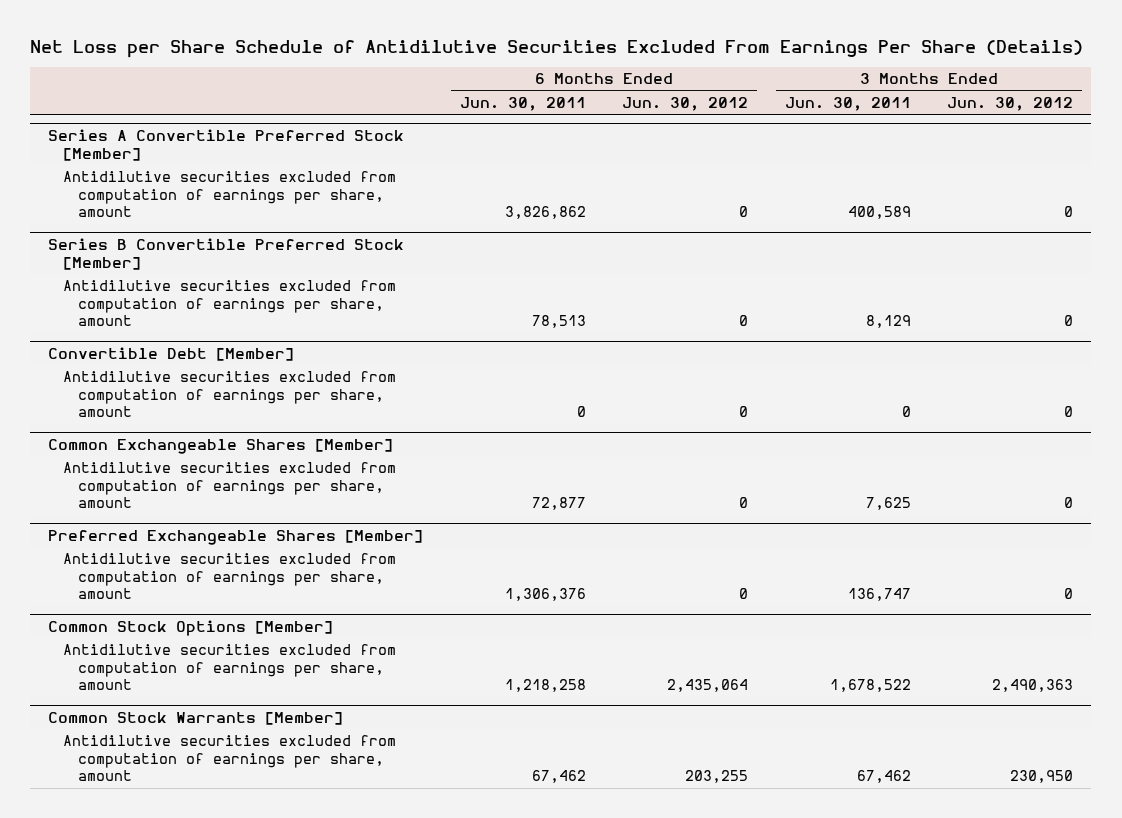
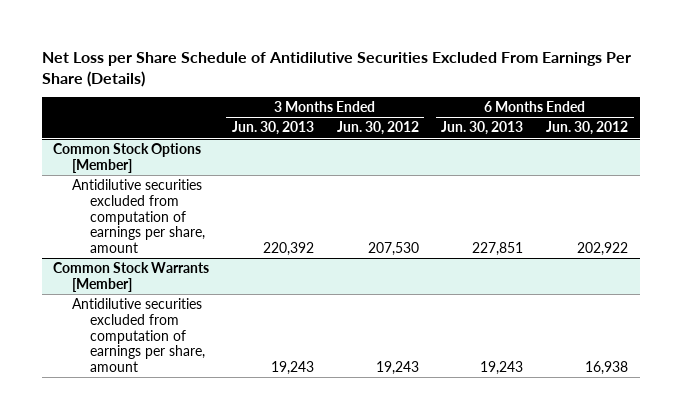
[459,96,586,111] Jun. 30, 2011 -> none
[784,96,911,111] Jun. 30, 2011 -> none
none -> [232,121,315,136] Jun. 30, 2013
none -> [441,121,524,136] Jun. 30, 2013
[48,129,405,161] Series A Convertible Preferred Stock [Member] -> none
[63,171,397,218] Antidilutive securities excluded from computation of earnings per share, amount -> none
[48,238,405,270] Series B Convertible Preferred Stock [Member] -> none
[63,280,397,327] Antidilutive securities excluded from computation of earnings per share, amount -> none
[48,347,295,362] Convertible Debt [Member] -> none
[63,371,397,418] Antidilutive securities excluded from computation of earnings per share, amount -> none
[48,439,394,455] Common Exchangeable Shares [Member] -> none
[63,462,397,509] Antidilutive securities excluded from computation of earnings per share, amount -> none
[48,530,424,546] Preferred Exchangeable Shares [Member] -> none
[63,553,397,600] Antidilutive securities excluded from computation of earnings per share, amount -> none
[667,679,749,693] 2,435,064 -> [577,242,629,257] 202,922
[992,679,1074,693] 2,490,363 -> [367,242,419,257] 207,530
[685,770,749,784] 203,255 -> [585,361,629,376] 16,938
[1010,770,1074,784] 230,950 -> [375,361,419,376] 19,243

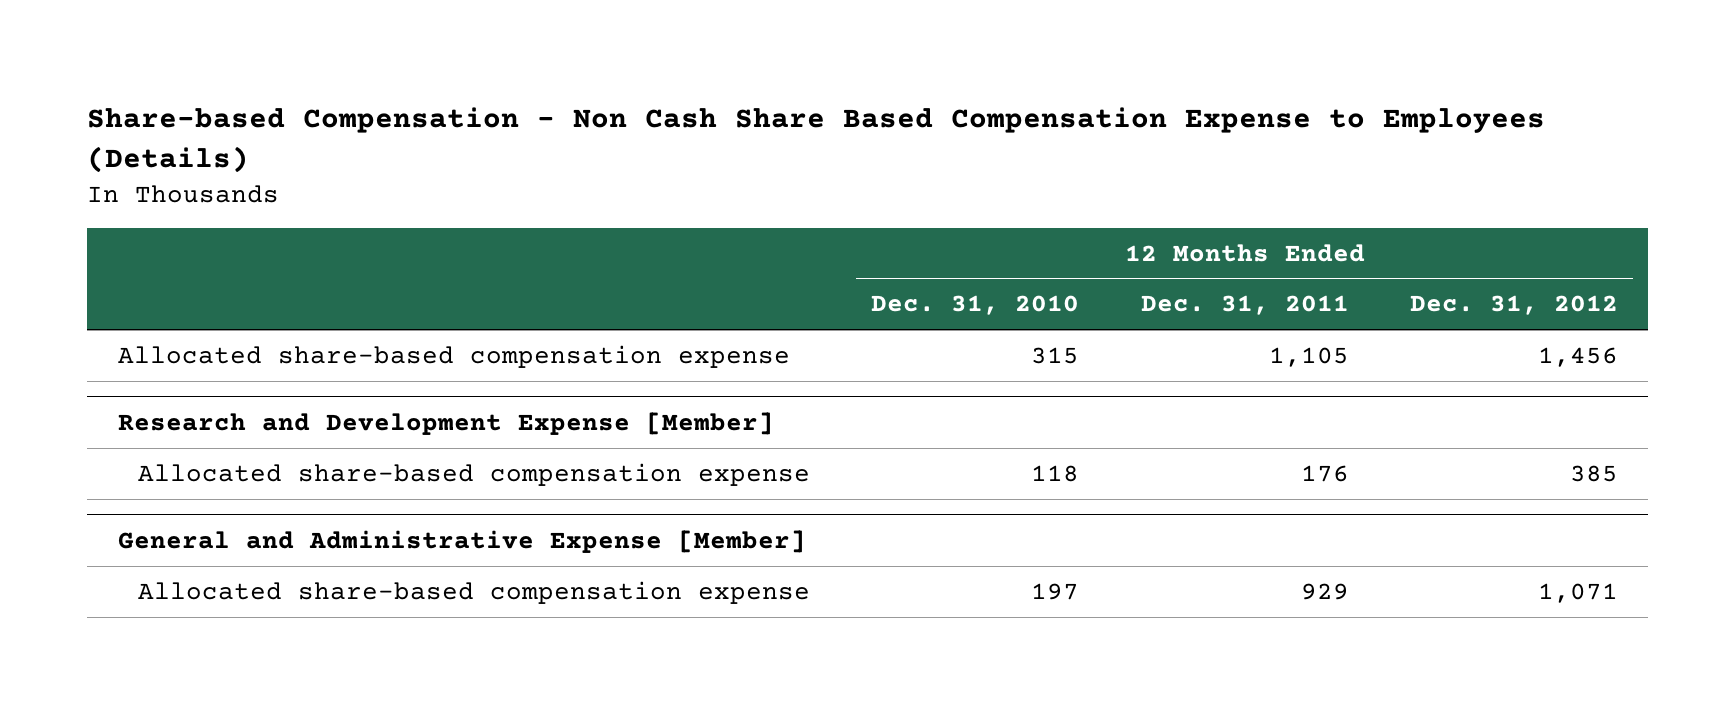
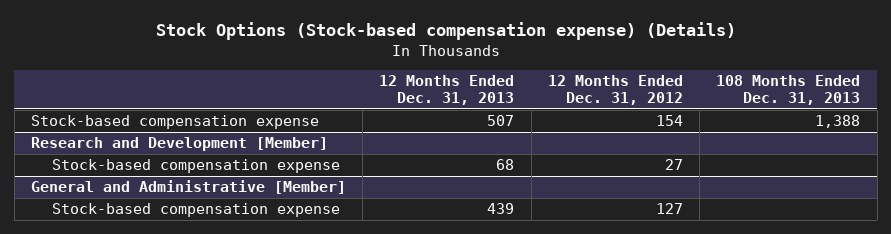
[87,107,1546,174] Share-based Compensation - Non Cash Share Based Compensation Expense to Employees (Details) -> [155,22,736,41] Stock Options (Stock-based compensation expense) (Details)
[871,295,1080,316] Dec. 31, 2010 -> none
[1140,295,1349,316] Dec. 31, 2011 -> none
none -> [379,74,515,106] 12 Months Ended Dec. 31, 2013
none -> [716,74,861,106] 108 Months Ended Dec. 31, 2013
[117,344,790,368] Allocated share-based compensation expense -> [30,115,319,130] Stock-based compensation expense
[1537,346,1618,367] 1,456 -> [655,115,683,127] 154
[117,411,774,435] Research and Development Expense [Member] -> [30,137,328,152] Research and Development [Member]
[138,462,811,486] Allocated share-based compensation expense -> [51,159,340,174] Stock-based compensation expense
[1569,464,1618,482] 385 -> [664,159,683,171] 27
[117,529,806,553] General and Administrative Expense [Member] -> [30,180,346,195] General and Administrative [Member]
[138,580,811,604] Allocated share-based compensation expense -> [51,203,340,218] Stock-based compensation expense
[1537,582,1618,603] 1,071 -> [655,203,683,215] 127

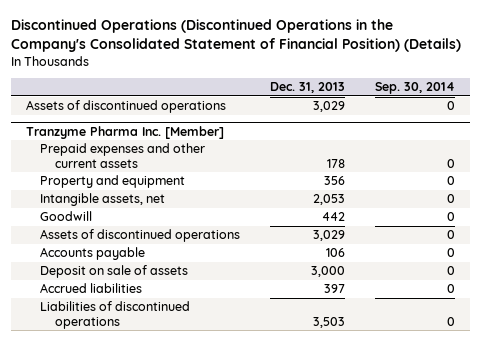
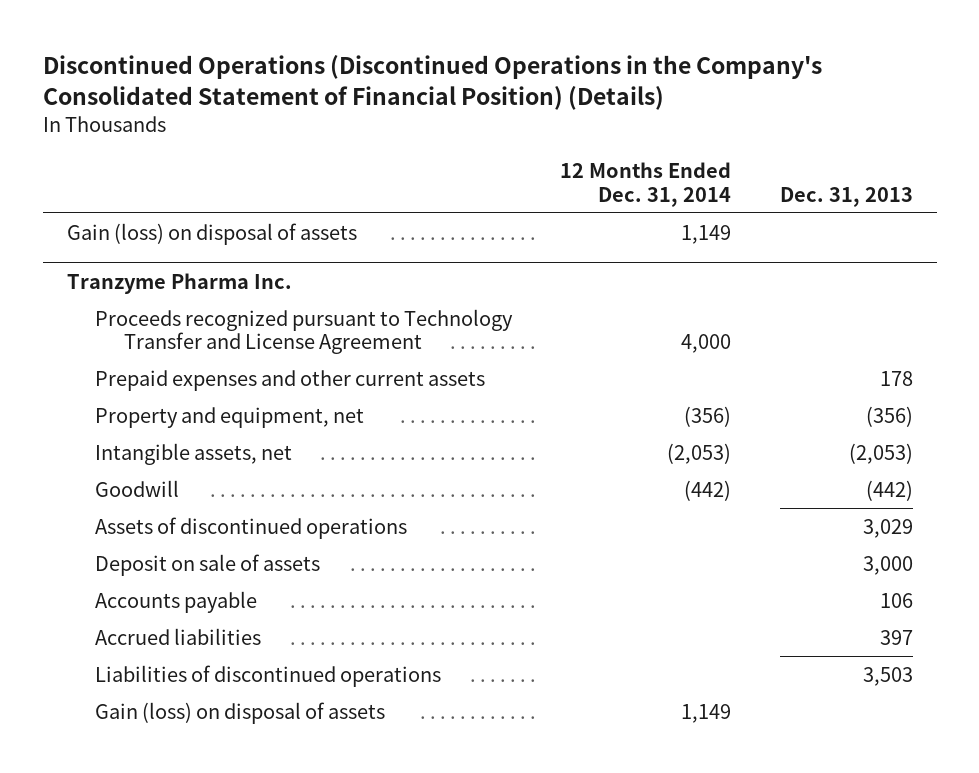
[375,82,456,95] Sep. 30, 2014 -> none
none -> [560,162,732,207] 12 Months Ended Dec. 31, 2014
[25,100,226,114] Assets of discontinued operations -> none
none -> [66,222,357,245] Gain (loss) on disposal of assets
[25,125,224,139] Tranzyme Pharma Inc. [Member] -> [66,272,292,294] Tranzyme Pharma Inc.
none -> [95,308,514,355] Proceeds recognized pursuant to Technology Transfer and License Agreement
[40,175,186,189] Property and equipment -> [95,406,365,428] Property and equipment, net
[324,176,346,186] 356 -> [865,405,913,427] (356)
[313,194,346,206] 2,053 -> [848,442,913,464] (2,053)
[322,212,346,222] 442 -> [865,479,913,501] (442)
[40,247,146,261] Accounts payable -> none
none -> [95,590,258,613] Accounts payable
none -> [95,701,386,724] Gain (loss) on disposal of assets

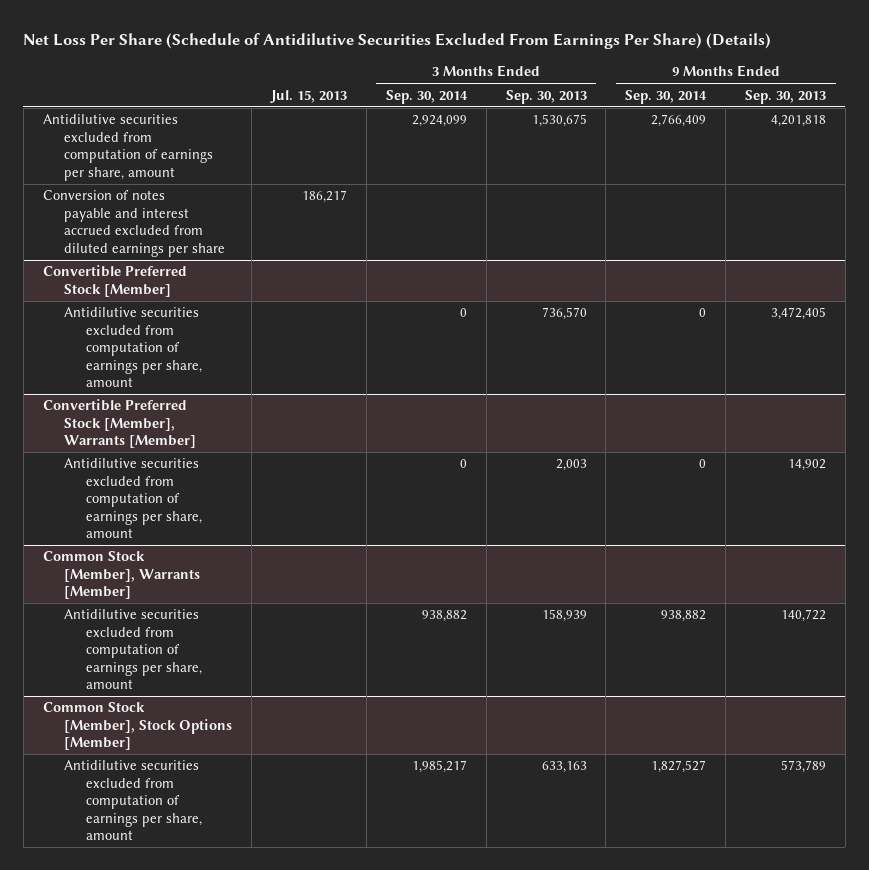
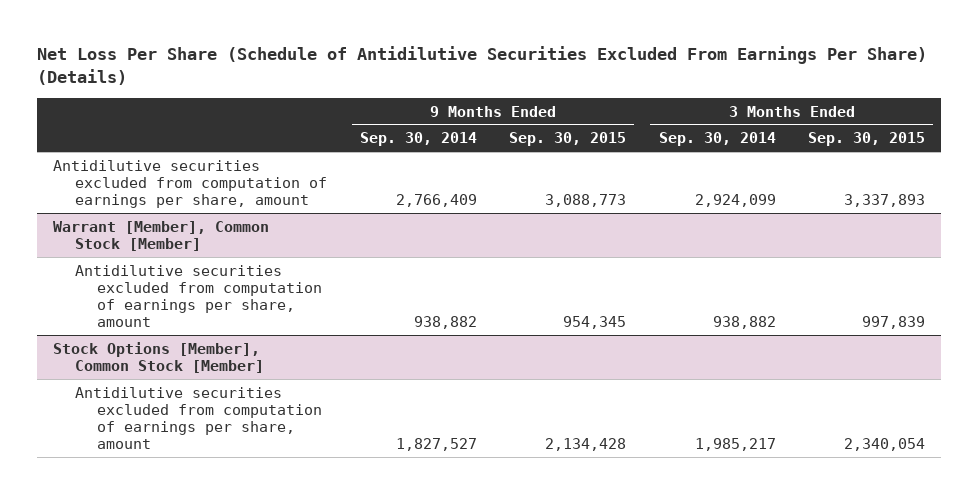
[269,89,347,103] Jul. 15, 2013 -> none
[505,89,587,104] Sep. 30, 2013 -> none
[745,89,827,104] Sep. 30, 2013 -> none
none -> [509,132,627,147] Sep. 30, 2015
none -> [807,132,925,147] Sep. 30, 2015
[42,190,226,257] Conversion of notes payable and interest accrued excluded from diluted earnings per share -> none
[42,265,187,297] Convertible Preferred Stock [Member] -> none
[64,307,202,388] Antidilutive securities excluded from computation of earnings per share, amount -> none
[42,399,197,449] Convertible Preferred Stock [Member], Warrants [Member] -> none
[64,458,202,539] Antidilutive securities excluded from computation of earnings per share, amount -> none
[42,551,201,600] Common Stock [Member], Warrants [Member] -> [53,220,270,251] Warrant [Member], Common Stock [Member]
[42,702,233,751] Common Stock [Member], Stock Options [Member] -> [53,341,265,373] Stock Options [Member], Common Stock [Member]

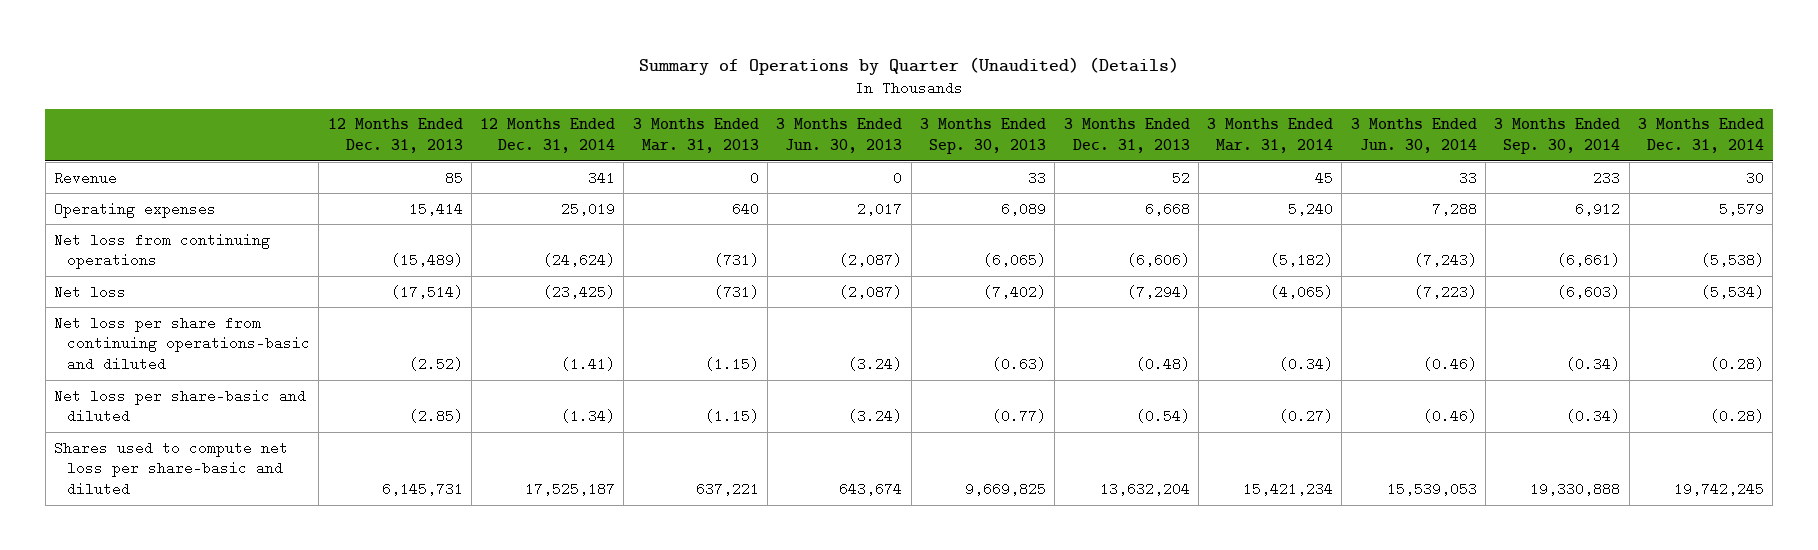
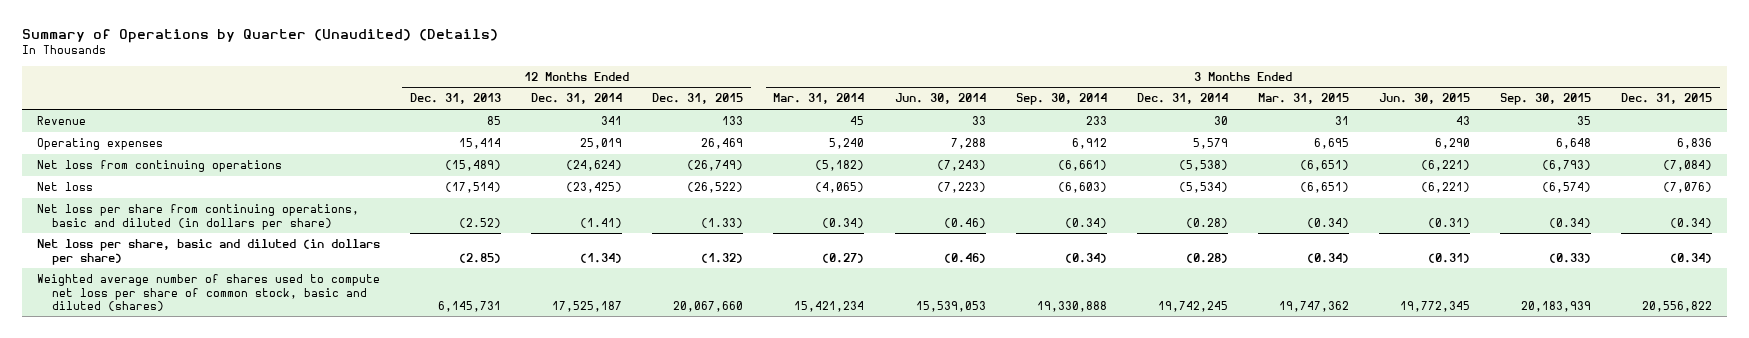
[632,118,759,154] 3 Months Ended Mar. 31, 2013 -> none
[776,118,903,154] 3 Months Ended Jun. 30, 2013 -> none
[919,118,1046,155] 3 Months Ended Sep. 30, 2013 -> none
[1063,118,1190,154] 3 Months Ended Dec. 31, 2013 -> none
none -> [652,93,744,105] Dec. 31, 2015
none -> [1257,93,1349,105] Mar. 31, 2015
none -> [1379,93,1471,105] Jun. 30, 2015
none -> [1500,93,1592,106] Sep. 30, 2015
none -> [1621,93,1713,105] Dec. 31, 2015
[54,315,310,372] Net loss per share from continuing operations-basic and diluted -> [36,204,359,230] Net loss per share from continuing operations, basic and diluted (in dollars per share)
[54,388,307,424] Net loss per share-basic and diluted -> [36,239,380,265] Net loss per share, basic and diluted (in dollars per share)
[54,440,289,497] Shares used to compute net loss per share-basic and diluted -> [36,274,380,311] Weighted average number of shares used to compute net loss per share of common stock, basic and diluted (shares)

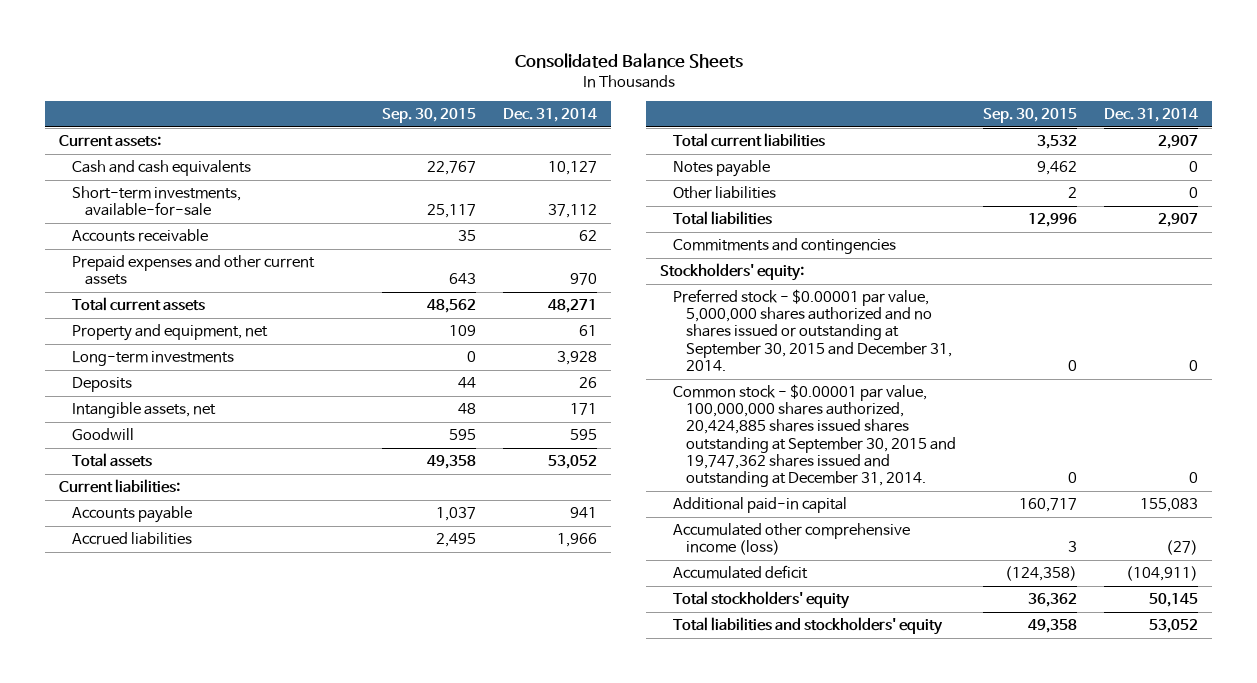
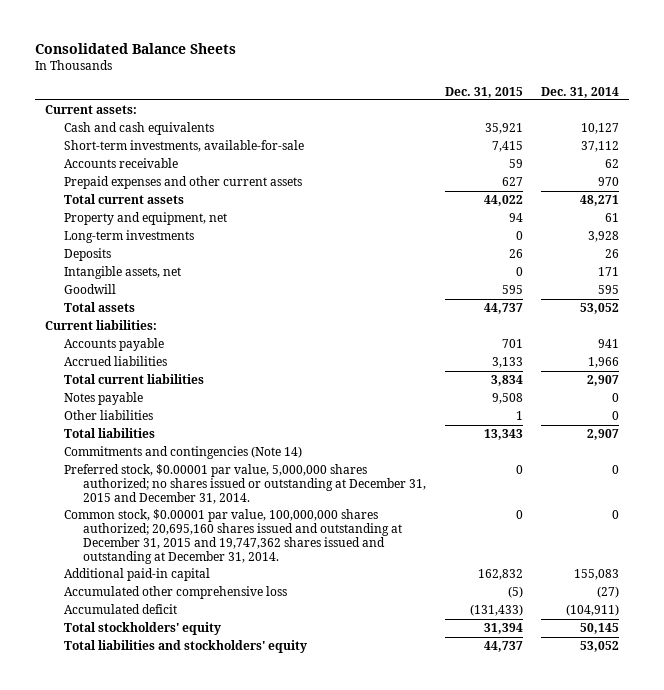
[381,108,476,124] Sep. 30, 2015 -> none
none -> [444,86,523,98] Dec. 31, 2015
[660,263,805,282] Stockholders' equity: -> none
[673,238,897,255] Commitments and contingencies -> [63,446,302,460] Commitments and contingencies (Note 14)
[673,289,952,371] Preferred stock - $0.00001 par value, 5,000,000 shares authorized and no shares issued or outstanding at September 30, 2015 and December 31, 2014. -> [63,464,427,504] Preferred stock, $0.00001 par value, 5,000,000 shares authorized; no shares issued or outstanding at December 31, 2015 and December 31, 2014.
[673,384,956,487] Common stock - $0.00001 par value, 100,000,000 shares authorized, 20,424,885 shares issued shares outstanding at September 30, 2015 and 19,747,362 shares issued and outstanding at December 31, 2014. -> [63,509,403,564] Common stock, $0.00001 par value, 100,000,000 shares authorized; 20,695,160 shares issued and outstanding at December 31, 2015 and 19,747,362 shares issued and outstanding at December 31, 2014.
[673,523,911,556] Accumulated other comprehensive income (loss) -> [63,586,287,600] Accumulated other comprehensive loss

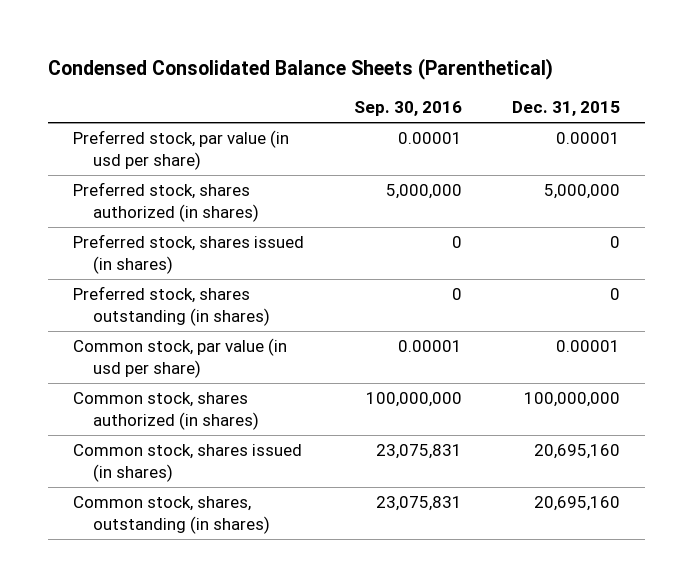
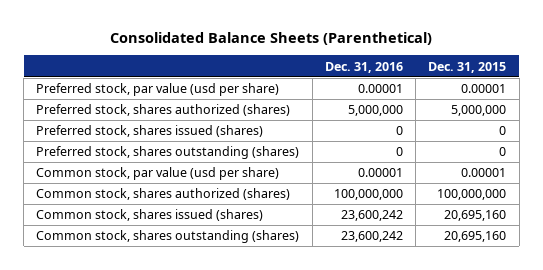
[48,57,554,80] Condensed Consolidated Balance Sheets (Parenthetical) -> [110,31,433,45] Consolidated Balance Sheets (Parenthetical)
[354,101,463,117] Sep. 30, 2016 -> none
none -> [324,61,403,73] Dec. 31, 2016
[73,130,290,170] Preferred stock, par value (in usd per share) -> [36,83,280,97] Preferred stock, par value (usd per share)
[73,182,259,222] Preferred stock, shares authorized (in shares) -> [36,104,291,117] Preferred stock, shares authorized (shares)
[73,234,305,274] Preferred stock, shares issued (in shares) -> [36,125,264,138] Preferred stock, shares issued (shares)
[73,286,270,326] Preferred stock, shares outstanding (in shares) -> [36,146,300,160] Preferred stock, shares outstanding (shares)
[73,338,288,378] Common stock, par value (in usd per share) -> [36,167,280,181] Common stock, par value (usd per share)
[73,392,259,430] Common stock, shares authorized (in shares) -> [36,188,291,201] Common stock, shares authorized (shares)
[73,444,303,482] Common stock, shares issued (in shares) -> [36,209,264,222] Common stock, shares issued (shares)
[73,496,270,534] Common stock, shares, outstanding (in shares) -> [36,230,300,244] Common stock, shares outstanding (shares)

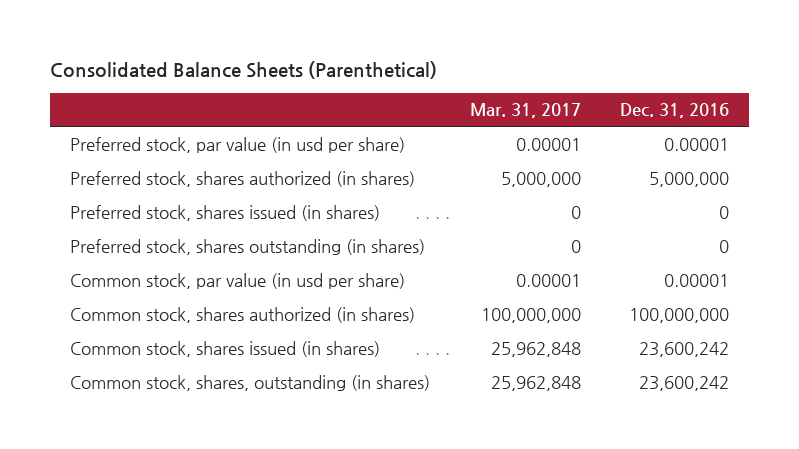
[428,61,507,73] Dec. 31, 2015 -> none
none -> [469,103,581,119] Mar. 31, 2017
[36,83,280,97] Preferred stock, par value (usd per share) -> [70,136,406,153] Preferred stock, par value (in usd per share)
[36,104,291,117] Preferred stock, shares authorized (shares) -> [70,170,416,187] Preferred stock, shares authorized (in shares)
[36,125,264,138] Preferred stock, shares issued (shares) -> [70,204,381,221] Preferred stock, shares issued (in shares)
[36,146,300,160] Preferred stock, shares outstanding (shares) -> [70,238,426,255] Preferred stock, shares outstanding (in shares)
[36,167,280,181] Common stock, par value (usd per share) -> [70,272,406,289] Common stock, par value (in usd per share)
[36,188,291,201] Common stock, shares authorized (shares) -> [70,306,416,323] Common stock, shares authorized (in shares)
[36,209,264,222] Common stock, shares issued (shares) -> [70,340,381,357] Common stock, shares issued (in shares)
[36,230,300,244] Common stock, shares outstanding (shares) -> [70,374,431,391] Common stock, shares, outstanding (in shares)

